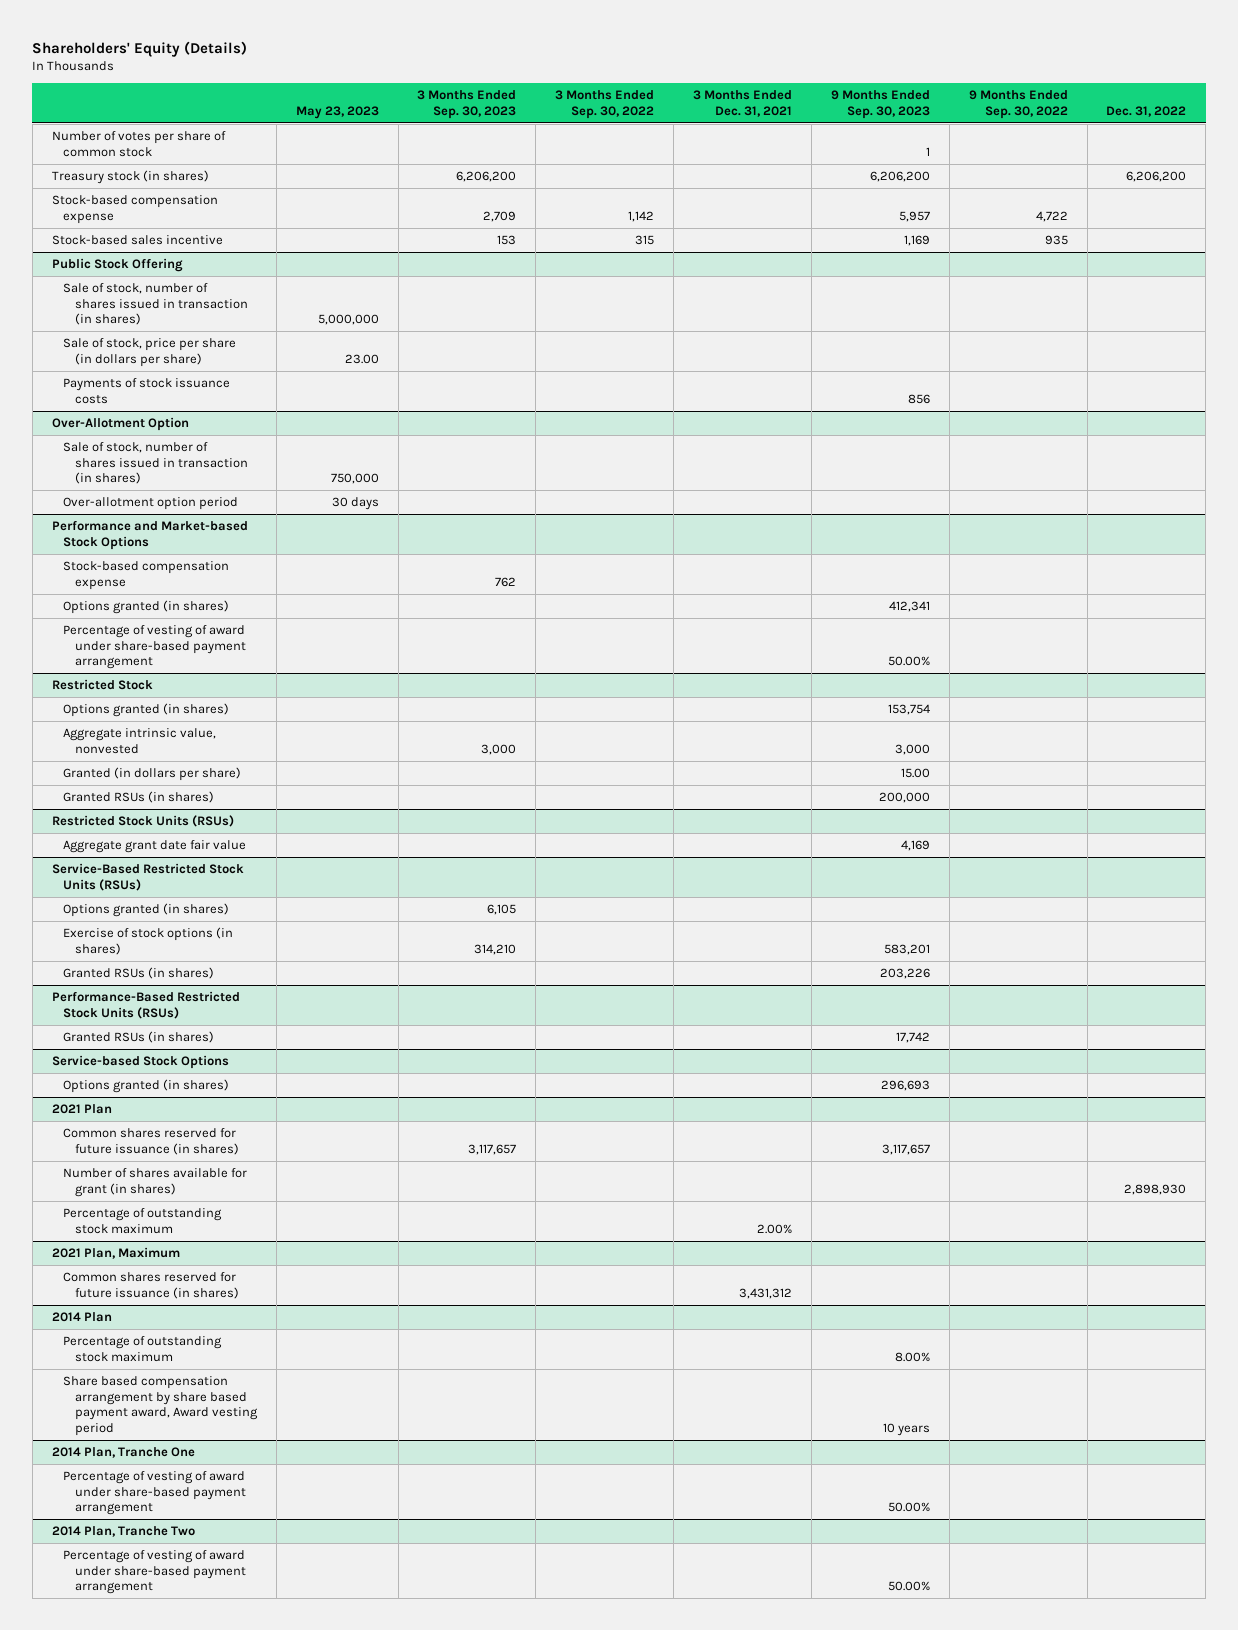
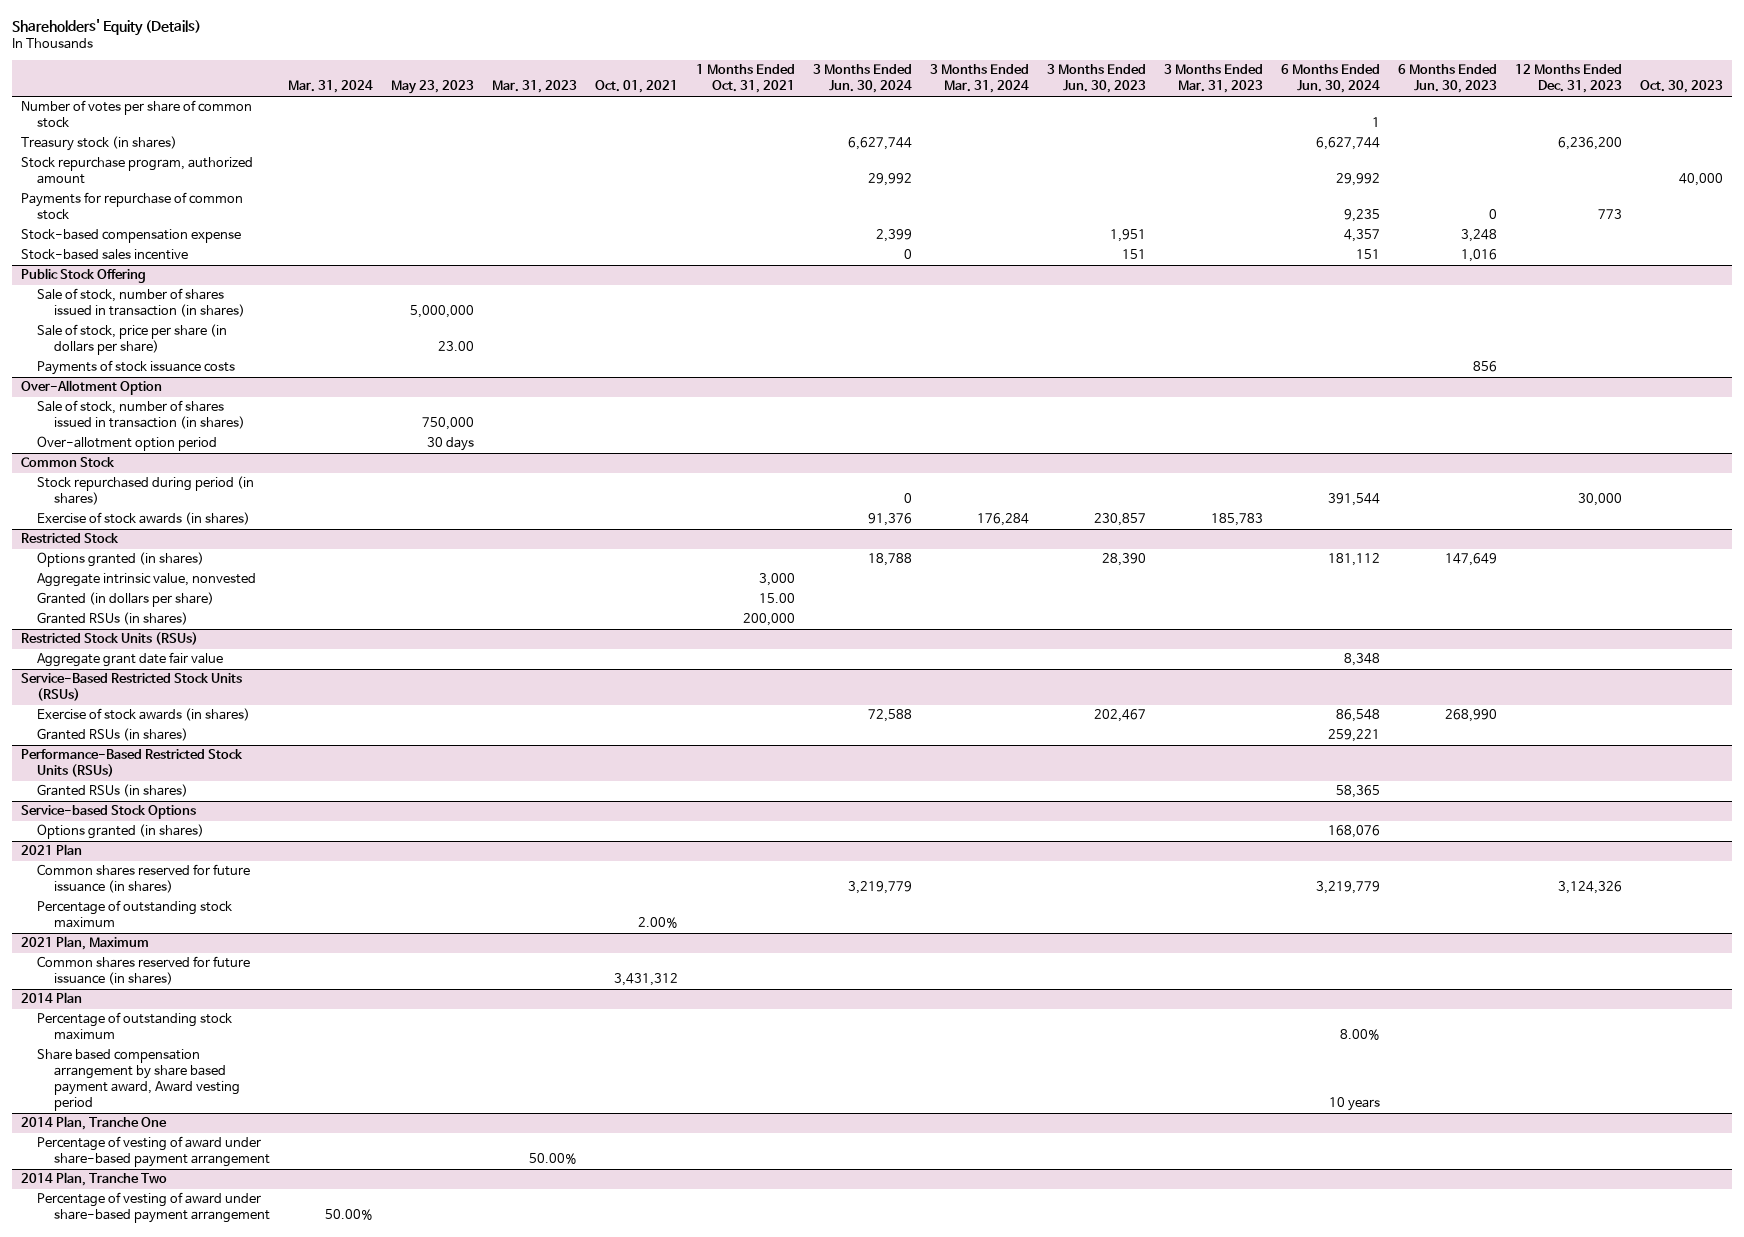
[417,90,517,119] 3 Months Ended Sep. 30, 2023 -> none
[555,90,655,119] 3 Months Ended Sep. 30, 2022 -> none
[693,90,793,117] 3 Months Ended Dec. 31, 2021 -> none
[830,90,930,119] 9 Months Ended Sep. 30, 2023 -> none
[968,90,1068,119] 9 Months Ended Sep. 30, 2022 -> none
[1106,105,1187,117] Dec. 31, 2022 -> none
none -> [287,80,373,94] Mar. 31, 2024
none -> [491,80,577,94] Mar. 31, 2023
none -> [594,80,678,94] Oct. 01, 2021
none -> [695,64,795,94] 1 Months Ended Oct. 31, 2021
none -> [812,64,912,94] 3 Months Ended Jun. 30, 2024
none -> [929,64,1029,94] 3 Months Ended Mar. 31, 2024
none -> [1046,64,1146,94] 3 Months Ended Jun. 30, 2023
none -> [1163,64,1263,94] 3 Months Ended Mar. 31, 2023
none -> [1280,64,1380,94] 6 Months Ended Jun. 30, 2024
none -> [1397,64,1497,94] 6 Months Ended Jun. 30, 2023
none -> [1514,64,1622,94] 12 Months Ended Dec. 31, 2023
none -> [1639,80,1723,94] Oct. 30, 2023
none -> [20,157,253,185] Stock repurchase program, authorized amount
none -> [20,192,243,221] Payments for repurchase of common stock
[51,520,248,550] Performance and Market-based Stock Options -> none
[63,561,230,590] Stock-based compensation expense -> none
[63,600,230,615] Options granted (in shares) -> none
[63,625,246,670] Percentage of vesting of award under share-based payment arrangement -> none
none -> [20,457,115,468] Common Stock
none -> [37,476,255,506] Stock repurchased during period (in shares)
none -> [37,512,251,526] Exercise of stock awards (in shares)
[63,903,230,918] Options granted (in shares) -> none
[63,927,234,955] Exercise of stock options (in shares) -> [37,708,251,722] Exercise of stock awards (in shares)
[63,1168,248,1197] Number of shares available for grant (in shares) -> none

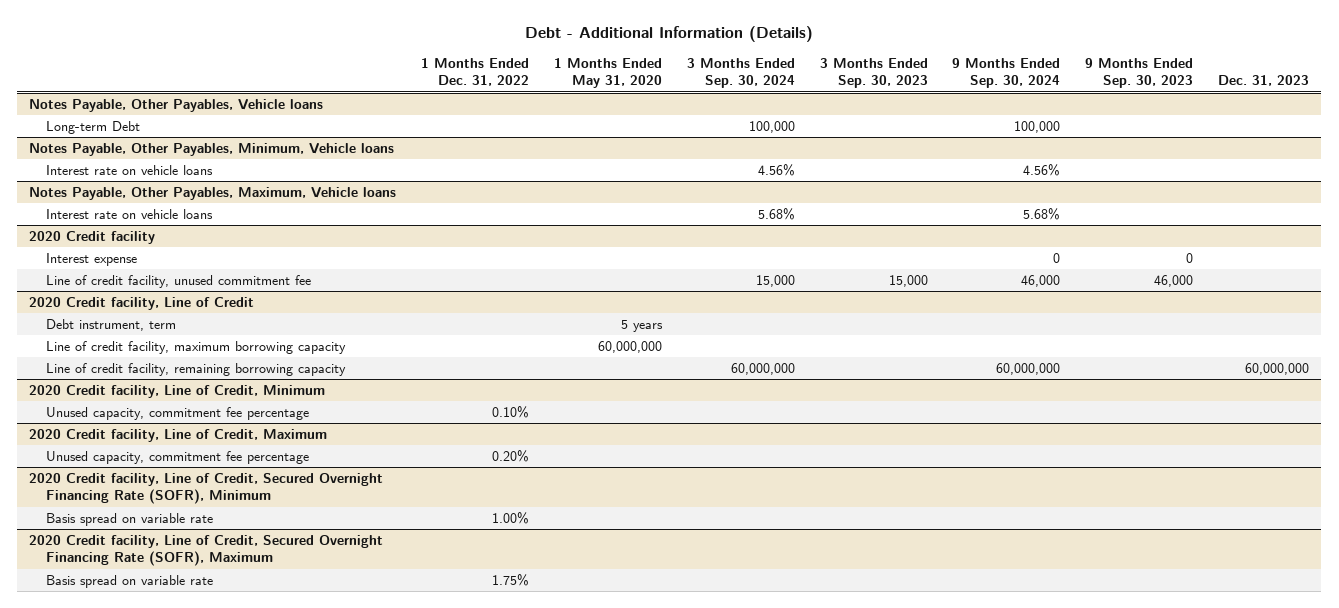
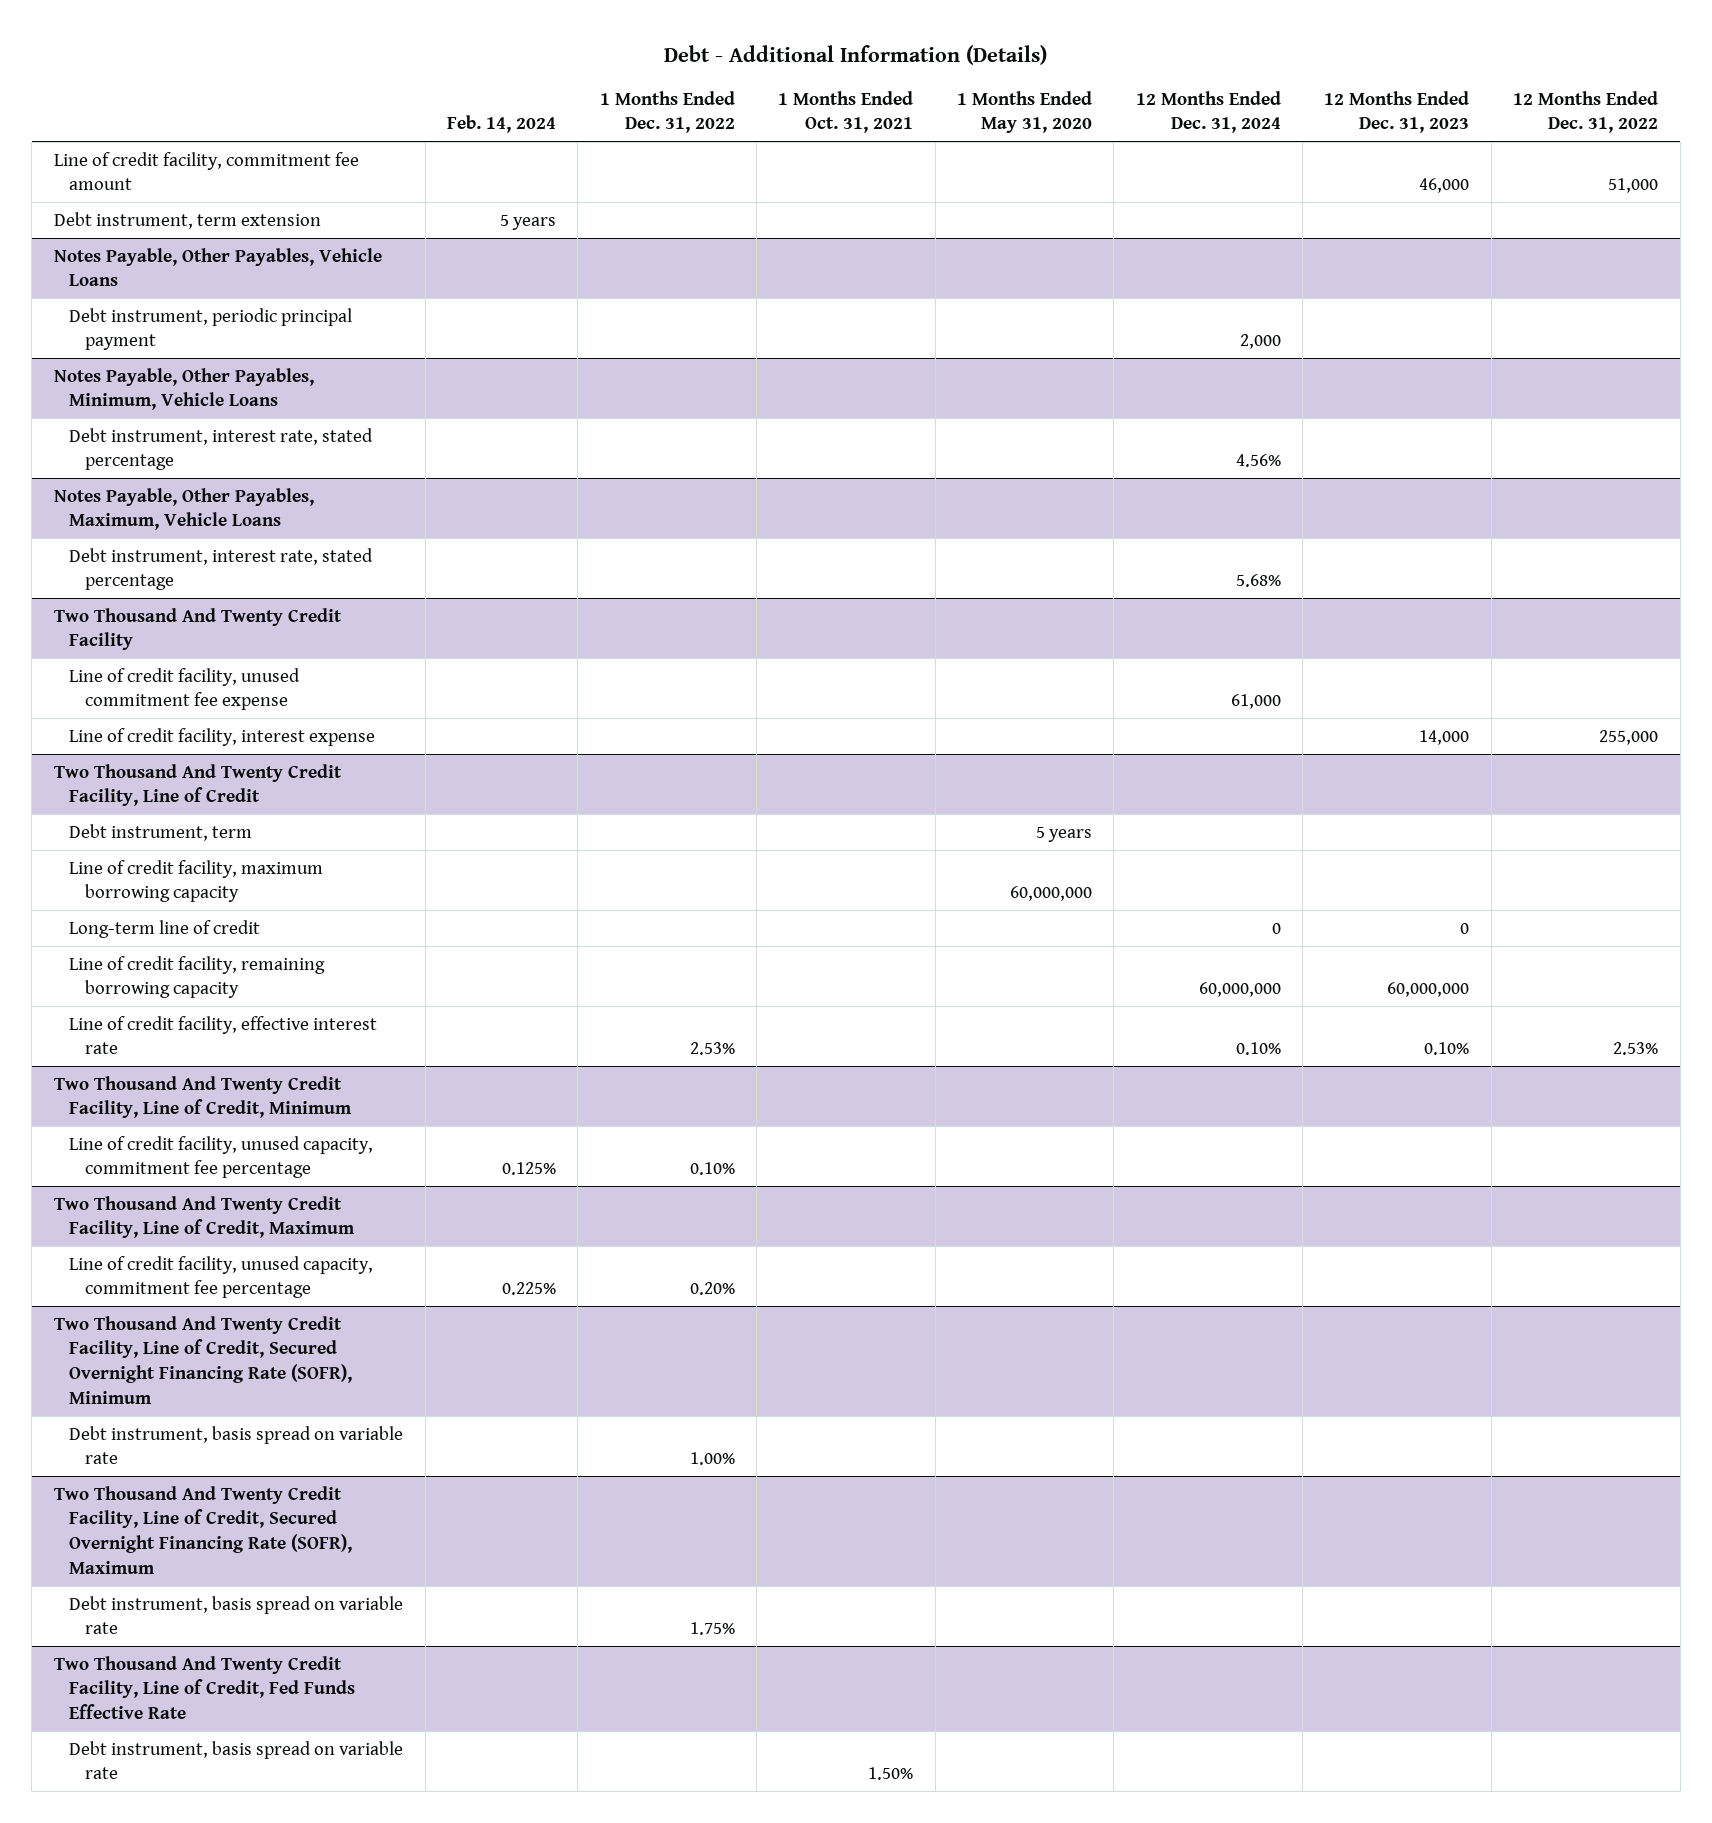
[686,57,795,89] 3 Months Ended Sep. 30, 2024 -> none
[819,57,928,89] 3 Months Ended Sep. 30, 2023 -> none
[952,57,1061,89] 9 Months Ended Sep. 30, 2024 -> none
[1085,57,1194,89] 9 Months Ended Sep. 30, 2023 -> none
[1218,75,1310,87] Dec. 31, 2023 -> none
none -> [446,115,556,134] Feb. 14, 2024
none -> [778,90,914,134] 1 Months Ended Oct. 31, 2021
none -> [1135,90,1281,134] 12 Months Ended Dec. 31, 2024
none -> [1324,90,1470,134] 12 Months Ended Dec. 31, 2023
none -> [1513,90,1659,134] 12 Months Ended Dec. 31, 2022
[46,120,141,134] Long-term Debt -> none
[46,252,138,266] Interest expense -> none
none -> [53,151,359,191] Line of credit facility, commitment fee amount
none -> [53,211,321,229] Debt instrument, term extension
[29,98,324,112] Notes Payable, Other Payables, Vehicle loans -> [53,247,382,287] Notes Payable, Other Payables, Vehicle Loans
none -> [69,307,353,351] Debt instrument, periodic principal payment
[29,142,395,156] Notes Payable, Other Payables, Minimum, Vehicle loans -> [53,367,314,411] Notes Payable, Other Payables, Minimum, Vehicle Loans
[46,164,214,175] Interest rate on vehicle loans -> [69,427,374,471] Debt instrument, interest rate, stated percentage
[29,186,397,200] Notes Payable, Other Payables, Maximum, Vehicle loans -> [53,487,314,531] Notes Payable, Other Payables, Maximum, Vehicle Loans
[46,208,214,219] Interest rate on vehicle loans -> [69,547,374,591] Debt instrument, interest rate, stated percentage
[29,230,156,244] 2020 Credit facility -> [53,607,342,651] Two Thousand And Twenty Credit Facility
[46,274,312,288] Line of credit facility, unused commitment fee -> [69,667,301,711] Line of credit facility, unused commitment fee expense
none -> [69,727,376,746] Line of credit facility, interest expense
[29,296,255,310] 2020 Credit facility, Line of Credit -> [53,763,342,807] Two Thousand And Twenty Credit Facility, Line of Credit
none -> [69,919,261,938] Long-term line of credit
none -> [69,1015,378,1055] Line of credit facility, effective interest rate
[29,384,326,398] 2020 Credit facility, Line of Credit, Minimum -> [53,1075,353,1119] Two Thousand And Twenty Credit Facility, Line of Credit, Minimum
[46,406,310,420] Unused capacity, commitment fee percentage -> [69,1135,374,1179] Line of credit facility, unused capacity, commitment fee percentage
[29,428,328,442] 2020 Credit facility, Line of Credit, Maximum -> [53,1195,356,1239] Two Thousand And Twenty Credit Facility, Line of Credit, Maximum
[46,450,310,464] Unused capacity, commitment fee percentage -> [69,1255,374,1299] Line of credit facility, unused capacity, commitment fee percentage
[29,472,384,505] 2020 Credit facility, Line of Credit, Secured Overnight Financing Rate (SOFR), Minimum -> [53,1315,353,1404] Two Thousand And Twenty Credit Facility, Line of Credit, Secured Overnight Financing Rate (SOFR), Minimum
[46,512,214,526] Basis spread on variable rate -> [69,1425,404,1465] Debt instrument, basis spread on variable rate
[29,534,384,567] 2020 Credit facility, Line of Credit, Secured Overnight Financing Rate (SOFR), Maximum -> [53,1485,353,1574] Two Thousand And Twenty Credit Facility, Line of Credit, Secured Overnight Financing Rate (SOFR), Maximum
[46,574,214,588] Basis spread on variable rate -> [69,1595,404,1635] Debt instrument, basis spread on variable rate
none -> [53,1655,356,1720] Two Thousand And Twenty Credit Facility, Line of Credit, Fed Funds Effective Rate
none -> [69,1740,404,1780] Debt instrument, basis spread on variable rate

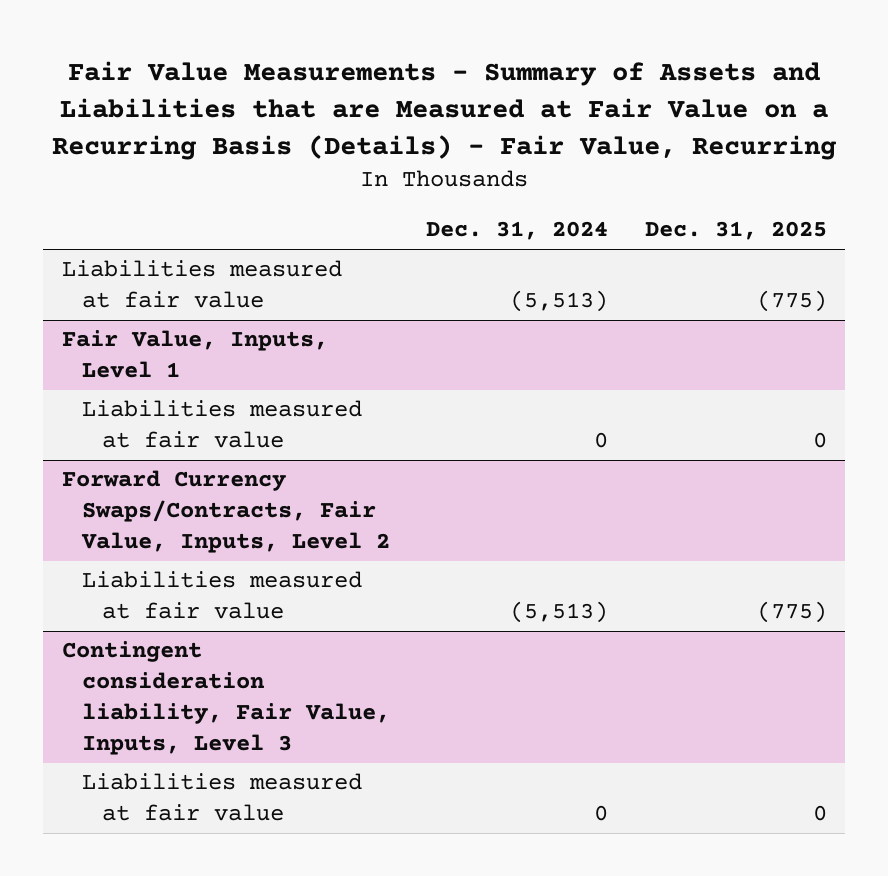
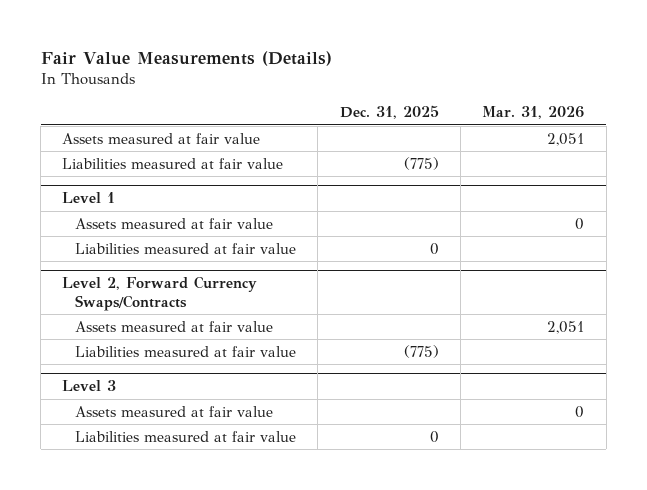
[52,61,837,161] Fair Value Measurements - Summary of Assets and Liabilities that are Measured at Fair Value on a Recurring Basis (Details) - Fair Value, Recurring -> [40,50,332,66] Fair Value Measurements (Details)
[426,221,609,241] Dec. 31, 2024 -> none
none -> [482,106,585,120] Mar. 31, 2026
none -> [62,132,261,144] Assets measured at fair value
[61,330,328,379] Fair Value, Inputs, Level 1 -> [62,192,116,204] Level 1
none -> [75,217,274,229] Assets measured at fair value
[61,470,390,554] Forward Currency Swaps/Contracts, Fair Value, Inputs, Level 2 -> [62,276,258,311] Level 2, Forward Currency Swaps/Contracts
none -> [75,320,274,332] Assets measured at fair value
[61,641,390,756] Contingent consideration liability, Fair Value, Inputs, Level 3 -> [62,380,117,392] Level 3
none -> [75,405,274,417] Assets measured at fair value

